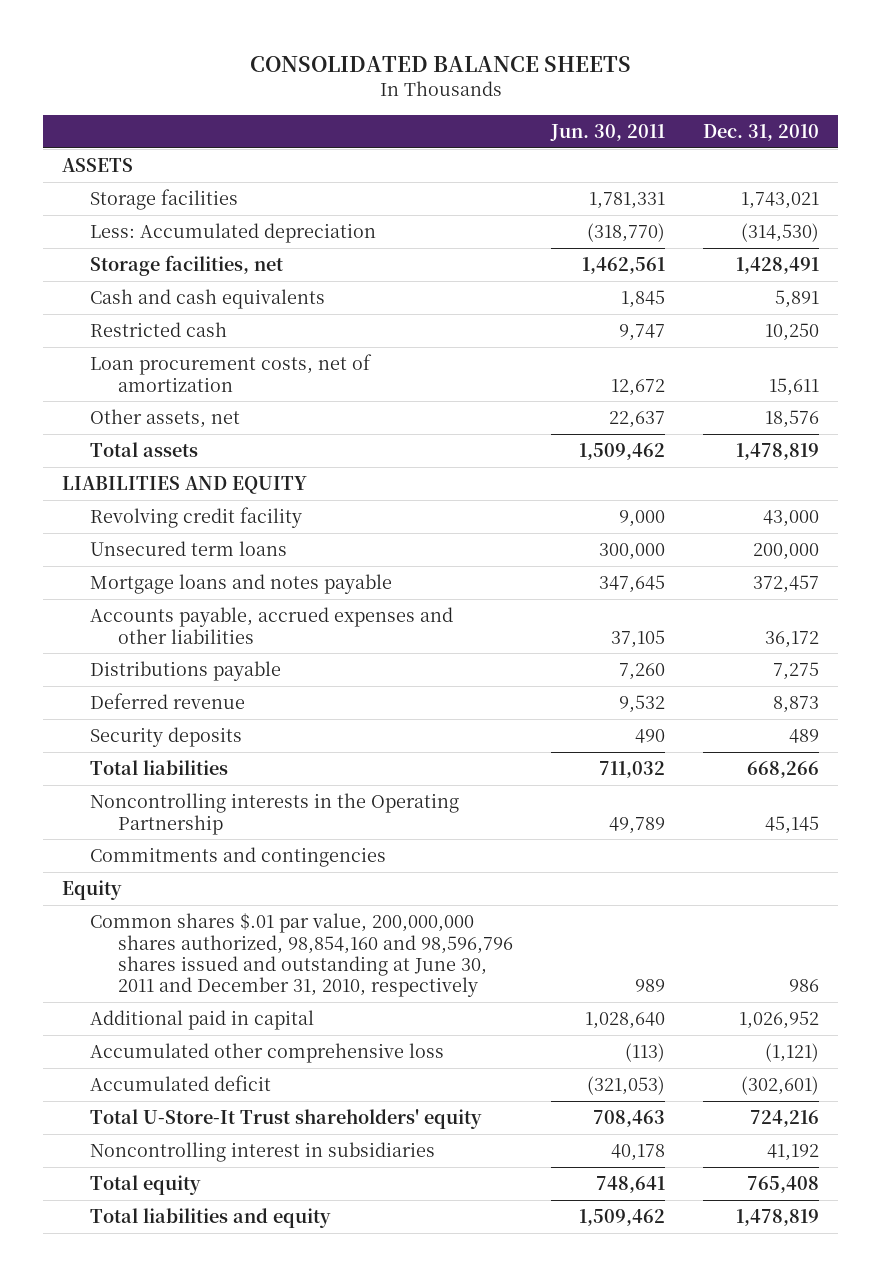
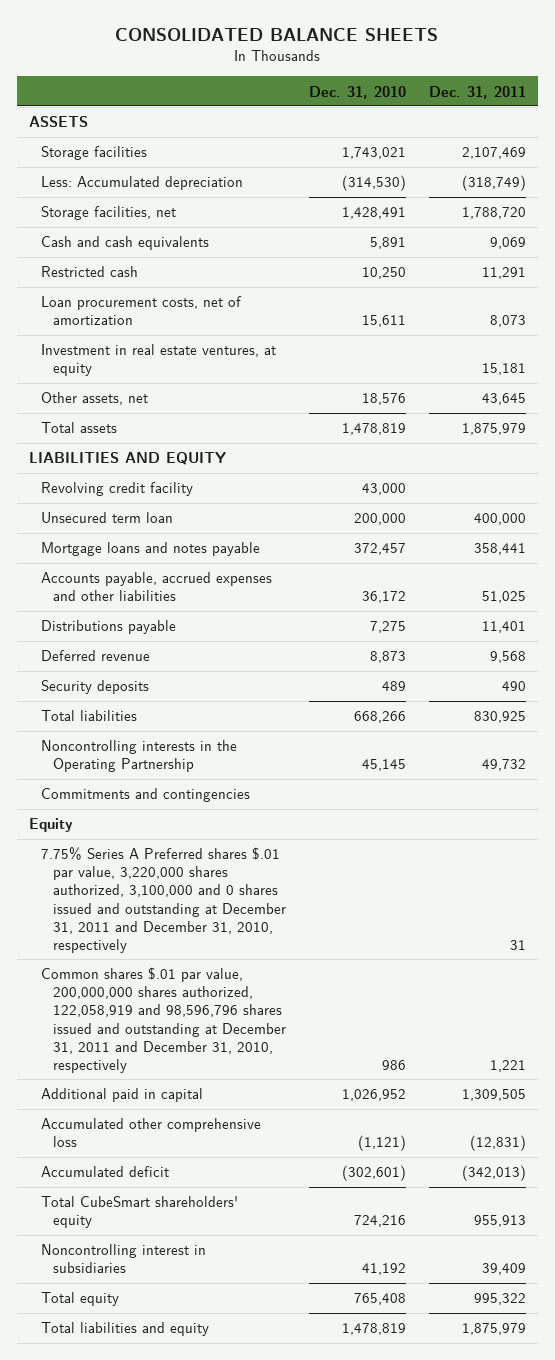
[549,123,665,141] Jun. 30, 2011 -> none
none -> [429,85,527,99] Dec. 31, 2011
none -> [40,344,276,377] Investment in real estate ventures, at equity
[90,541,288,557] Unsecured term loans -> [40,512,173,524] Unsecured term loan
none -> [40,847,286,953] 7.75% Series A Preferred shares $.01 par value, 3,220,000 shares authorized, 3,100,000 and 0 shares issued and outstanding at December 31, 2011 and December 31, 2010, respectively
[90,913,513,998] Common shares $.01 par value, 200,000,000 shares authorized, 98,854,160 and 98,596,796 shares issued and outstanding at June 30, 2011 and December 31, 2010, respectively -> [40,967,286,1073] Common shares $.01 par value, 200,000,000 shares authorized, 122,058,919 and 98,596,796 shares issued and outstanding at December 31, 2011 and December 31, 2010, respectively
[90,1109,483,1130] Total U-Store-It Trust shareholders' equity -> [40,1196,238,1229] Total CubeSmart shareholders' equity

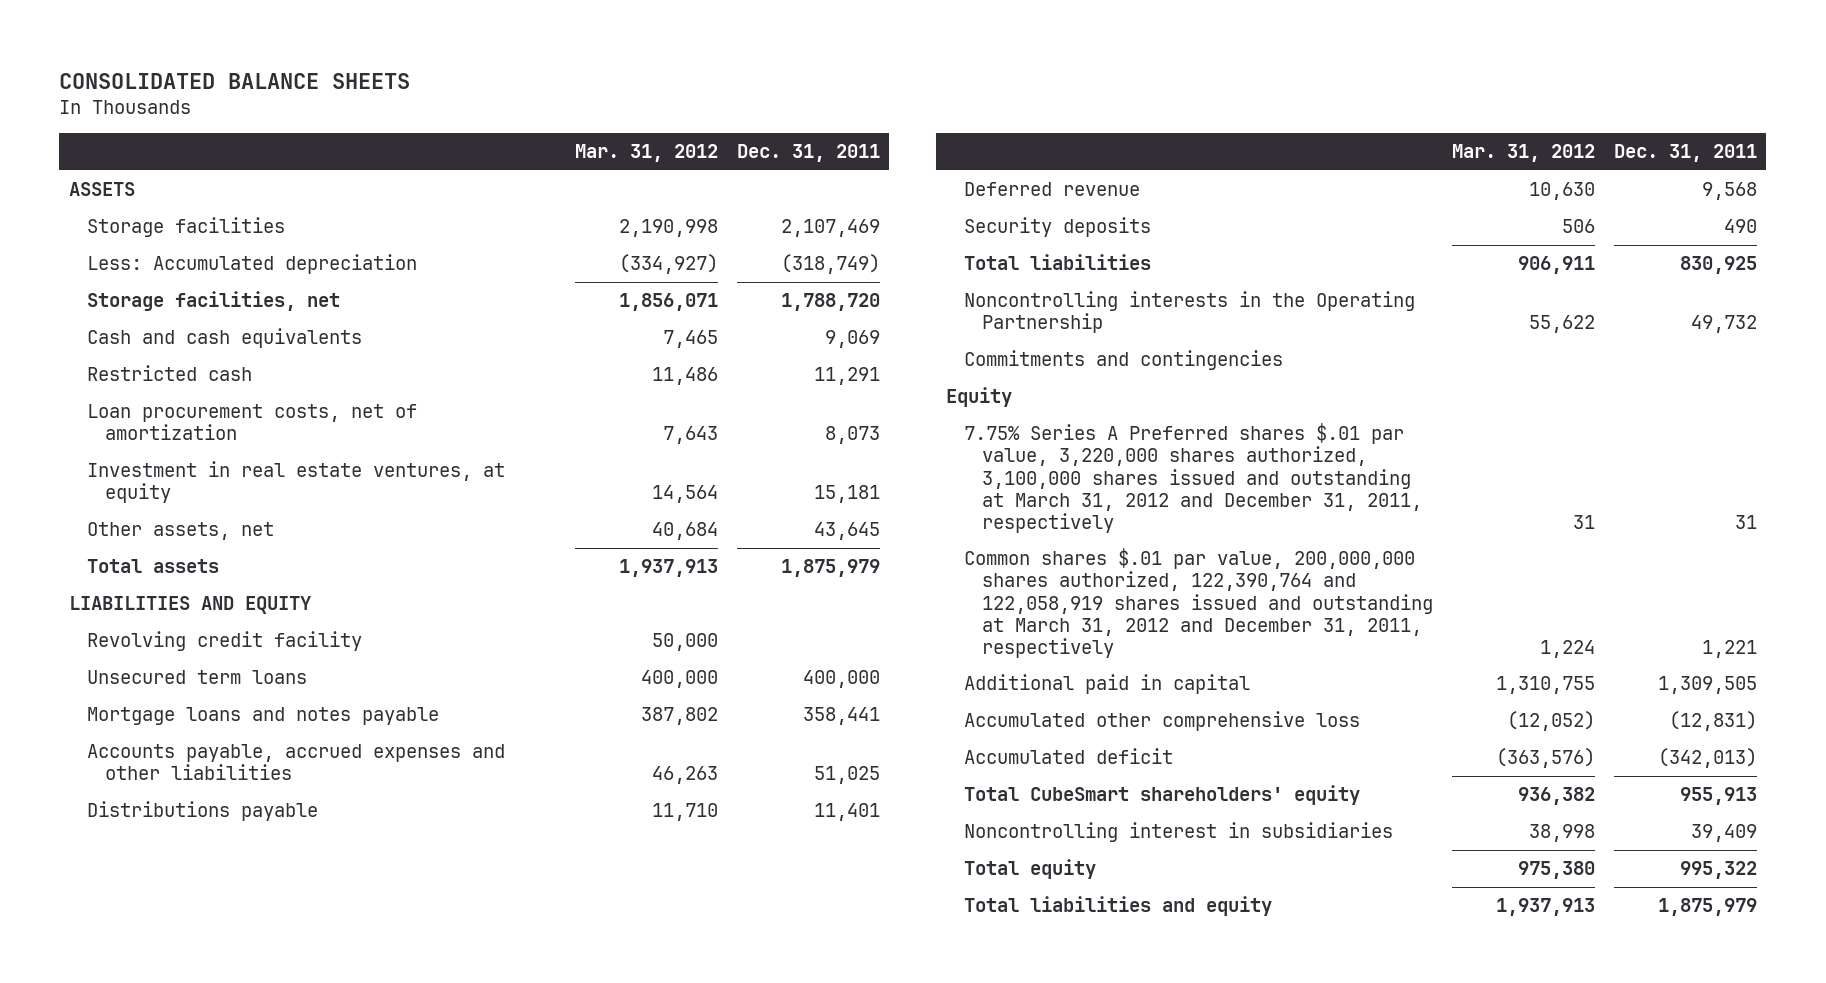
[309,85,407,99] Dec. 31, 2010 -> none
none -> [574,144,718,163] Mar. 31, 2012
[40,512,173,524] Unsecured term loan -> [86,670,307,685] Unsecured term loans
[40,847,286,953] 7.75% Series A Preferred shares $.01 par value, 3,220,000 shares authorized, 3,100,000 and 0 shares issued and outstanding at December 31, 2011 and December 31, 2010, respectively -> [963,423,1423,533] 7.75% Series A Preferred shares $.01 par value, 3,220,000 shares authorized, 3,100,000 shares issued and outstanding at March 31, 2012 and December 31, 2011, respectively
[40,967,286,1073] Common shares $.01 par value, 200,000,000 shares authorized, 122,058,919 and 98,596,796 shares issued and outstanding at December 31, 2011 and December 31, 2010, respectively -> [963,548,1434,658] Common shares $.01 par value, 200,000,000 shares authorized, 122,390,764 and 122,058,919 shares issued and outstanding at March 31, 2012 and December 31, 2011, respectively

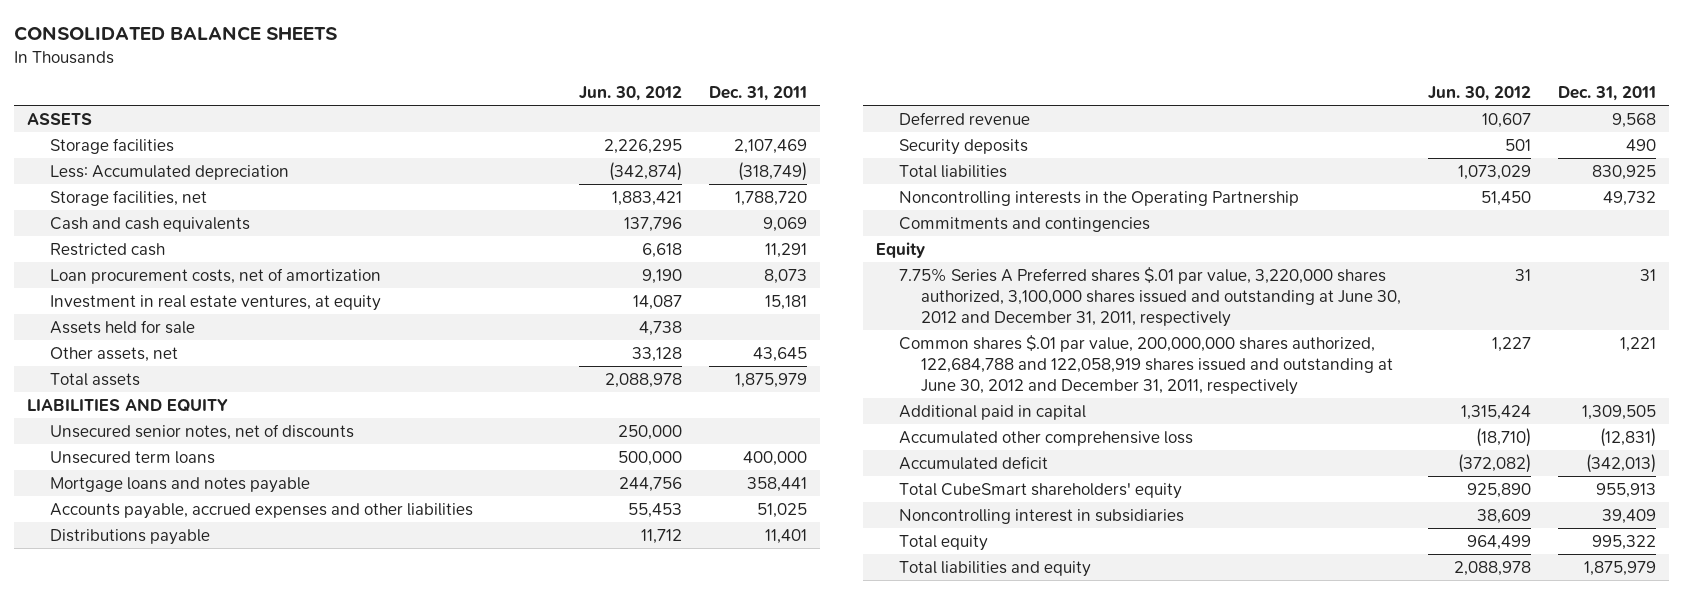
[574,144,718,163] Mar. 31, 2012 -> none
none -> [579,86,683,102] Jun. 30, 2012
none -> [49,319,195,334] Assets held for sale
[86,631,362,652] Revolving credit facility -> none
none -> [49,423,354,440] Unsecured senior notes, net of discounts
[963,423,1423,533] 7.75% Series A Preferred shares $.01 par value, 3,220,000 shares authorized, 3,100,000 shares issued and outstanding at March 31, 2012 and December 31, 2011, respectively -> [898,266,1402,327] 7.75% Series A Preferred shares $.01 par value, 3,220,000 shares authorized, 3,100,000 shares issued and outstanding at June 30, 2012 and December 31, 2011, respectively
[963,548,1434,658] Common shares $.01 par value, 200,000,000 shares authorized, 122,390,764 and 122,058,919 shares issued and outstanding at March 31, 2012 and December 31, 2011, respectively -> [898,334,1394,395] Common shares $.01 par value, 200,000,000 shares authorized, 122,684,788 and 122,058,919 shares issued and outstanding at June 30, 2012 and December 31, 2011, respectively

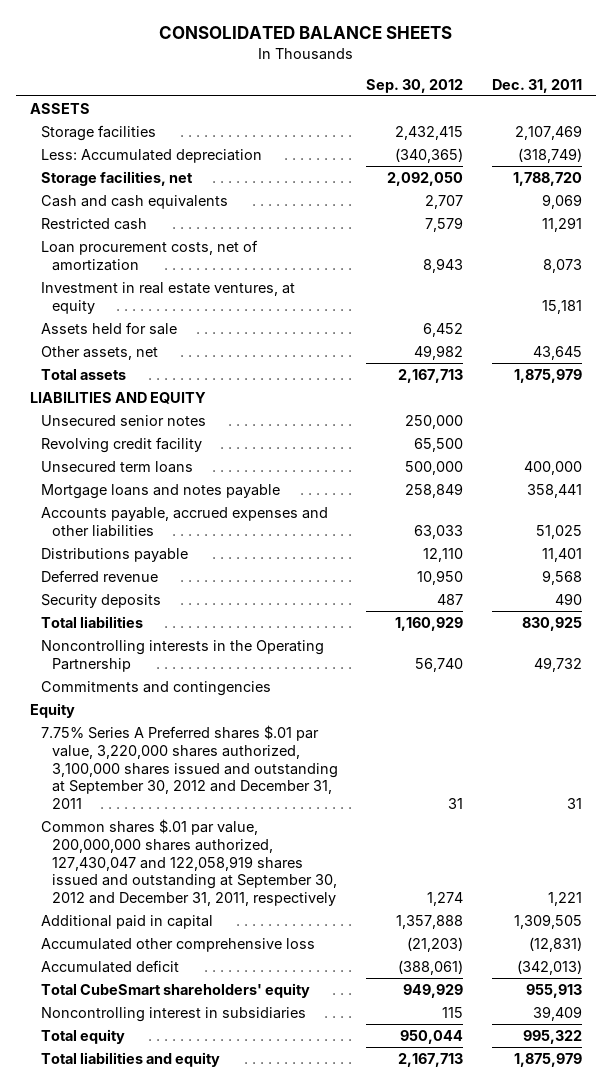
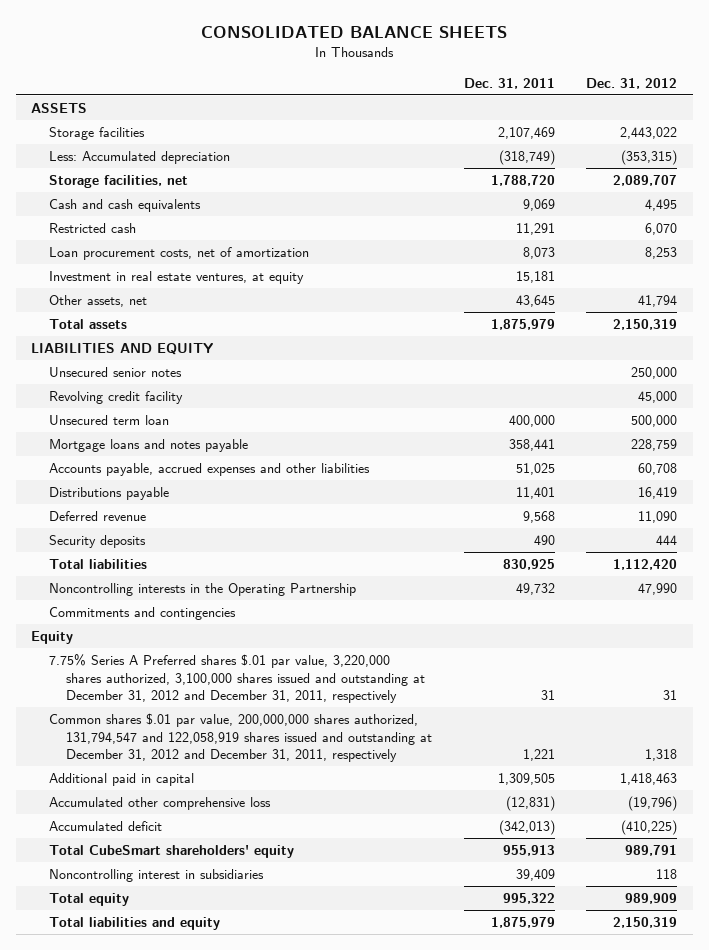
[366,78,464,93] Sep. 30, 2012 -> none
none -> [586,78,678,90] Dec. 31, 2012
[41,321,178,335] Assets held for sale -> none
[41,460,194,473] Unsecured term loans -> [48,414,169,425] Unsecured term loan
[41,724,339,810] 7.75% Series A Preferred shares $.01 par value, 3,220,000 shares authorized, 3,100,000 shares issued and outstanding at September 30, 2012 and December 31, 2011 -> [48,653,425,704] 7.75% Series A Preferred shares $.01 par value, 3,220,000 shares authorized, 3,100,000 shares issued and outstanding at December 31, 2012 and December 31, 2011, respectively
[41,818,338,907] Common shares $.01 par value, 200,000,000 shares authorized, 127,430,047 and 122,058,919 shares issued and outstanding at September 30, 2012 and December 31, 2011, respectively -> [48,712,432,763] Common shares $.01 par value, 200,000,000 shares authorized, 131,794,547 and 122,058,919 shares issued and outstanding at December 31, 2012 and December 31, 2011, respectively

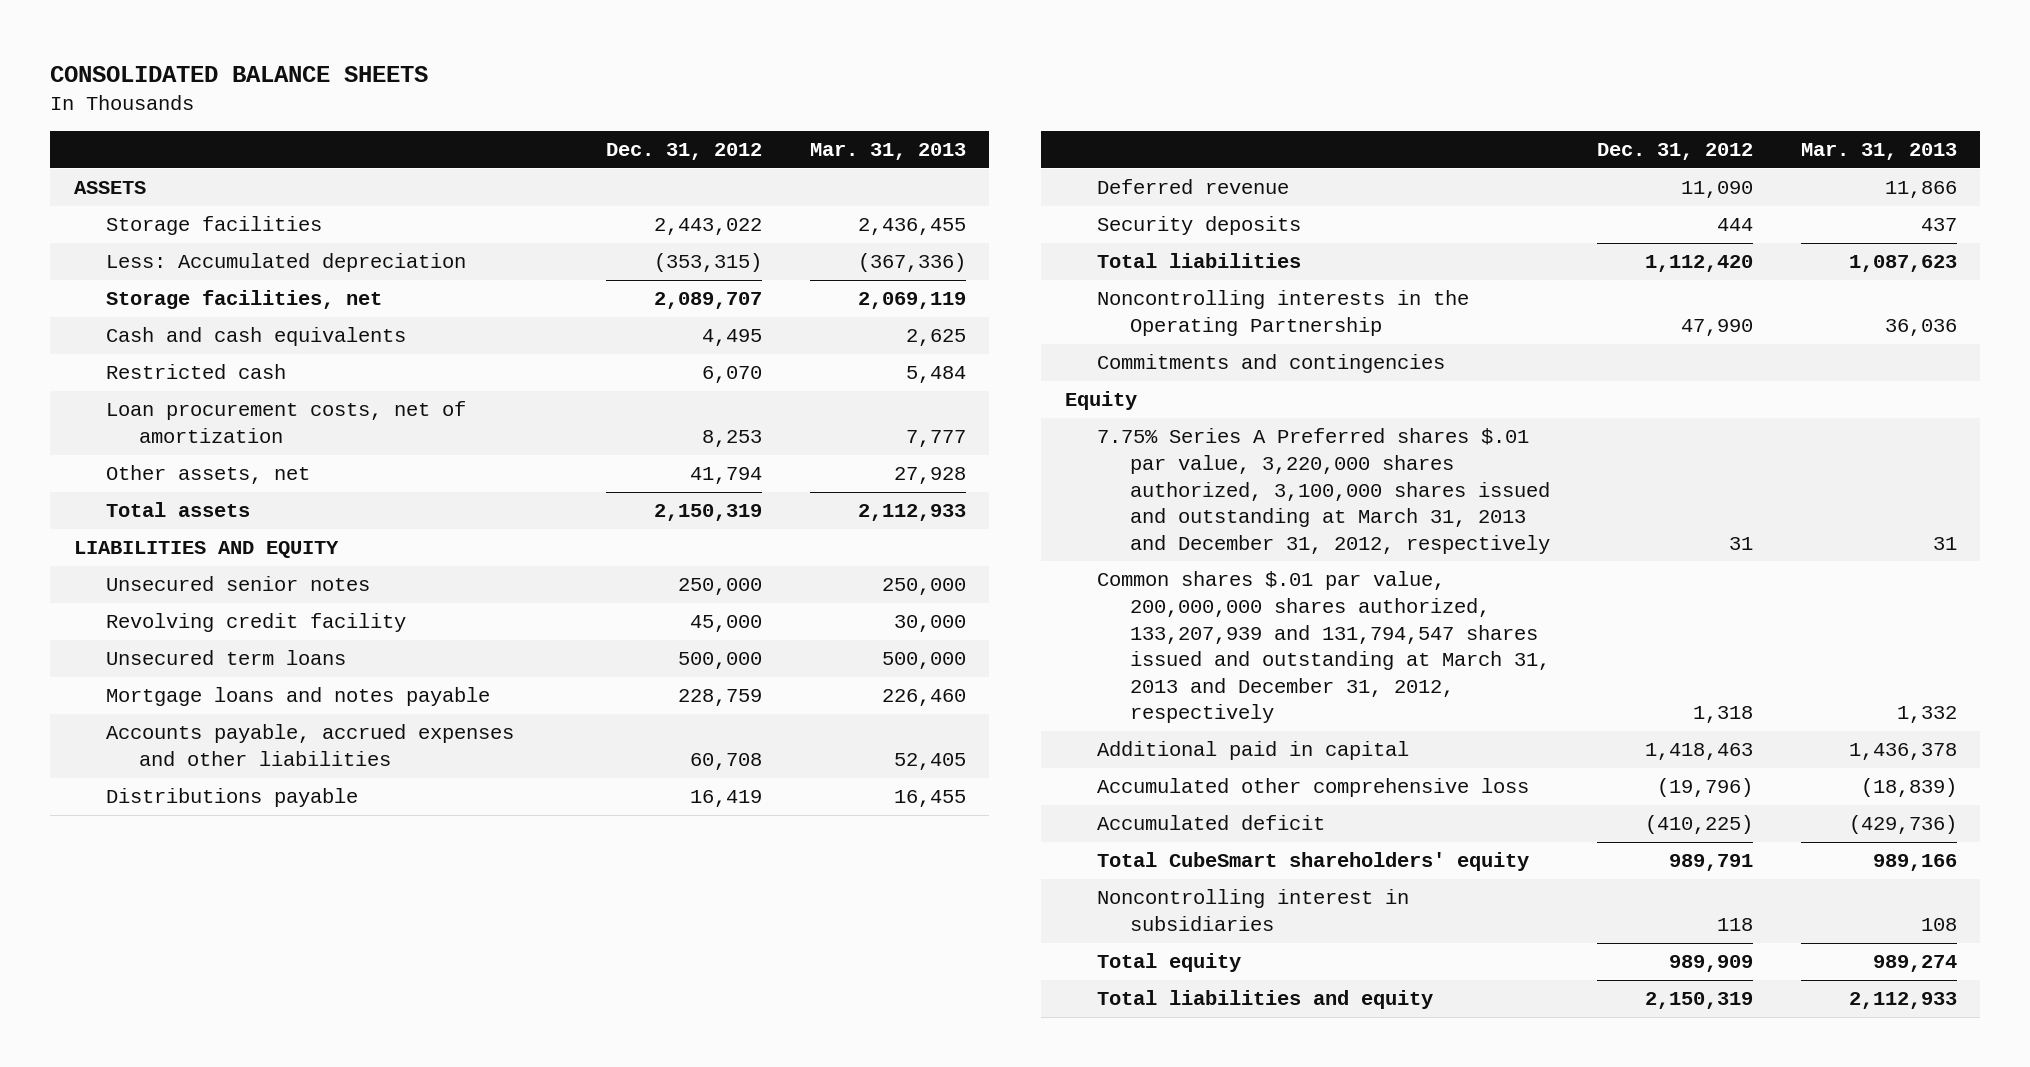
[463,78,555,90] Dec. 31, 2011 -> none
none -> [809,143,966,161] Mar. 31, 2013
[48,270,304,284] Investment in real estate ventures, at equity -> none
[48,414,169,425] Unsecured term loan -> [106,650,347,666] Unsecured term loans
[48,653,425,704] 7.75% Series A Preferred shares $.01 par value, 3,220,000 shares authorized, 3,100,000 shares issued and outstanding at December 31, 2012 and December 31, 2011, respectively -> [1097,428,1551,554] 7.75% Series A Preferred shares $.01 par value, 3,220,000 shares authorized, 3,100,000 shares issued and outstanding at March 31, 2013 and December 31, 2012, respectively
[48,712,432,763] Common shares $.01 par value, 200,000,000 shares authorized, 131,794,547 and 122,058,919 shares issued and outstanding at December 31, 2012 and December 31, 2011, respectively -> [1097,571,1551,724] Common shares $.01 par value, 200,000,000 shares authorized, 133,207,939 and 131,794,547 shares issued and outstanding at March 31, 2013 and December 31, 2012, respectively

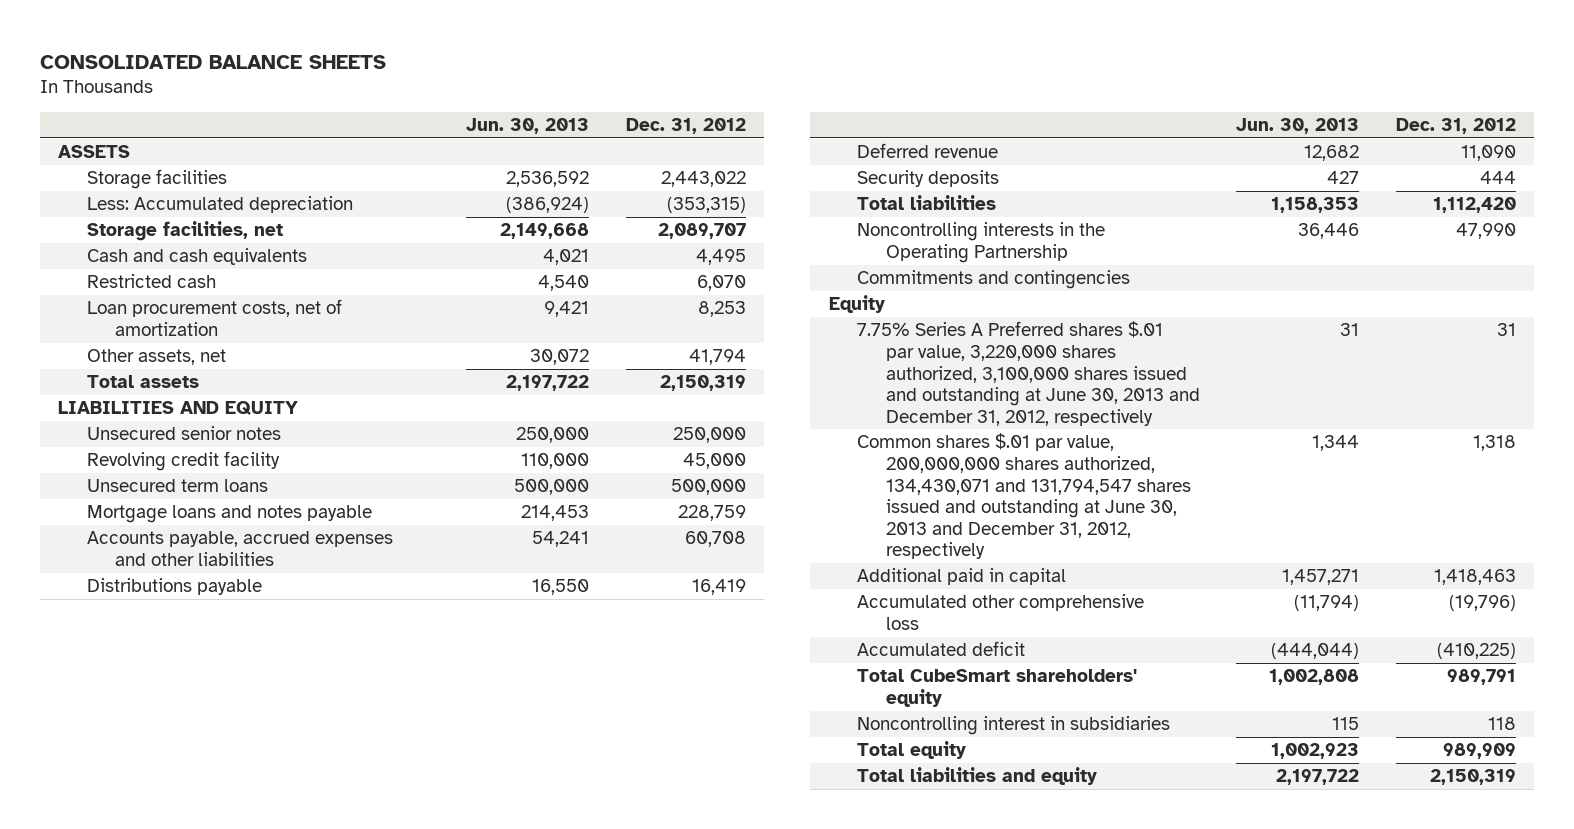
[809,143,966,161] Mar. 31, 2013 -> none
none -> [466,118,590,135] Jun. 30, 2013
[1097,428,1551,554] 7.75% Series A Preferred shares $.01 par value, 3,220,000 shares authorized, 3,100,000 shares issued and outstanding at March 31, 2013 and December 31, 2012, respectively -> [857,321,1200,426] 7.75% Series A Preferred shares $.01 par value, 3,220,000 shares authorized, 3,100,000 shares issued and outstanding at June 30, 2013 and December 31, 2012, respectively
[1097,571,1551,724] Common shares $.01 par value, 200,000,000 shares authorized, 133,207,939 and 131,794,547 shares issued and outstanding at March 31, 2013 and December 31, 2012, respectively -> [857,433,1191,560] Common shares $.01 par value, 200,000,000 shares authorized, 134,430,071 and 131,794,547 shares issued and outstanding at June 30, 2013 and December 31, 2012, respectively

